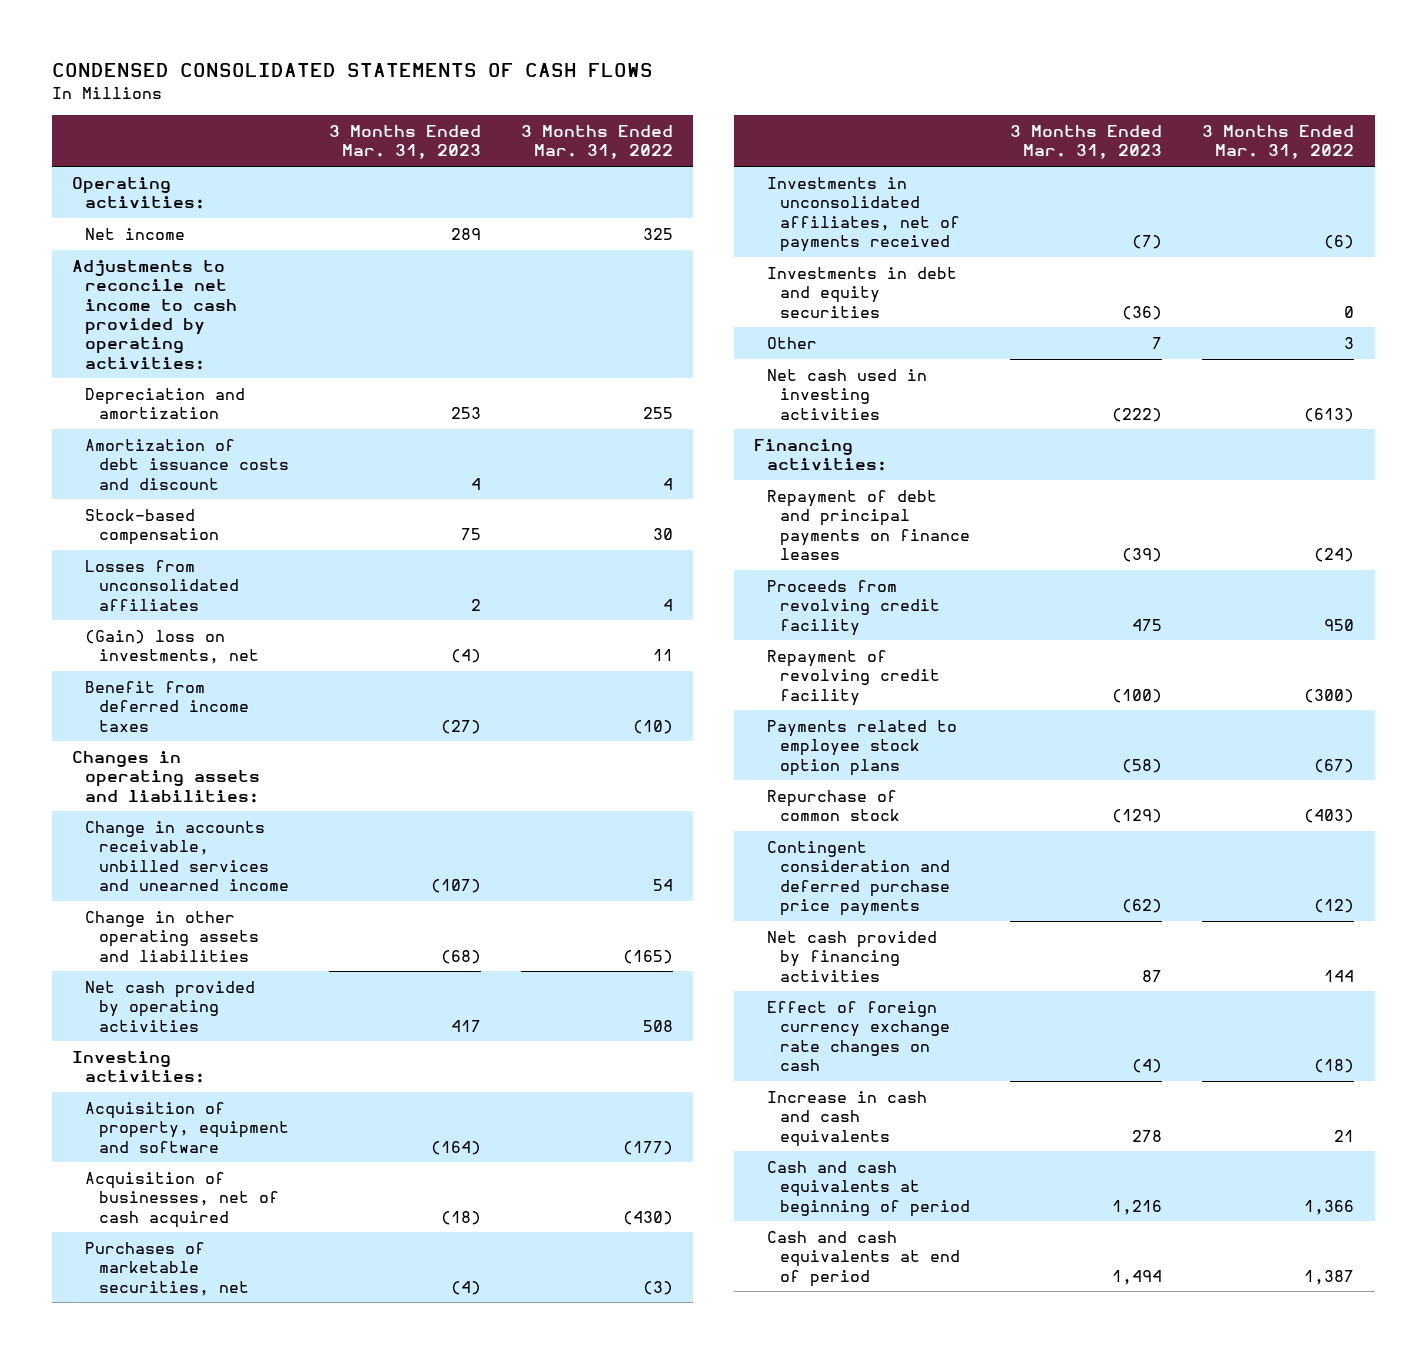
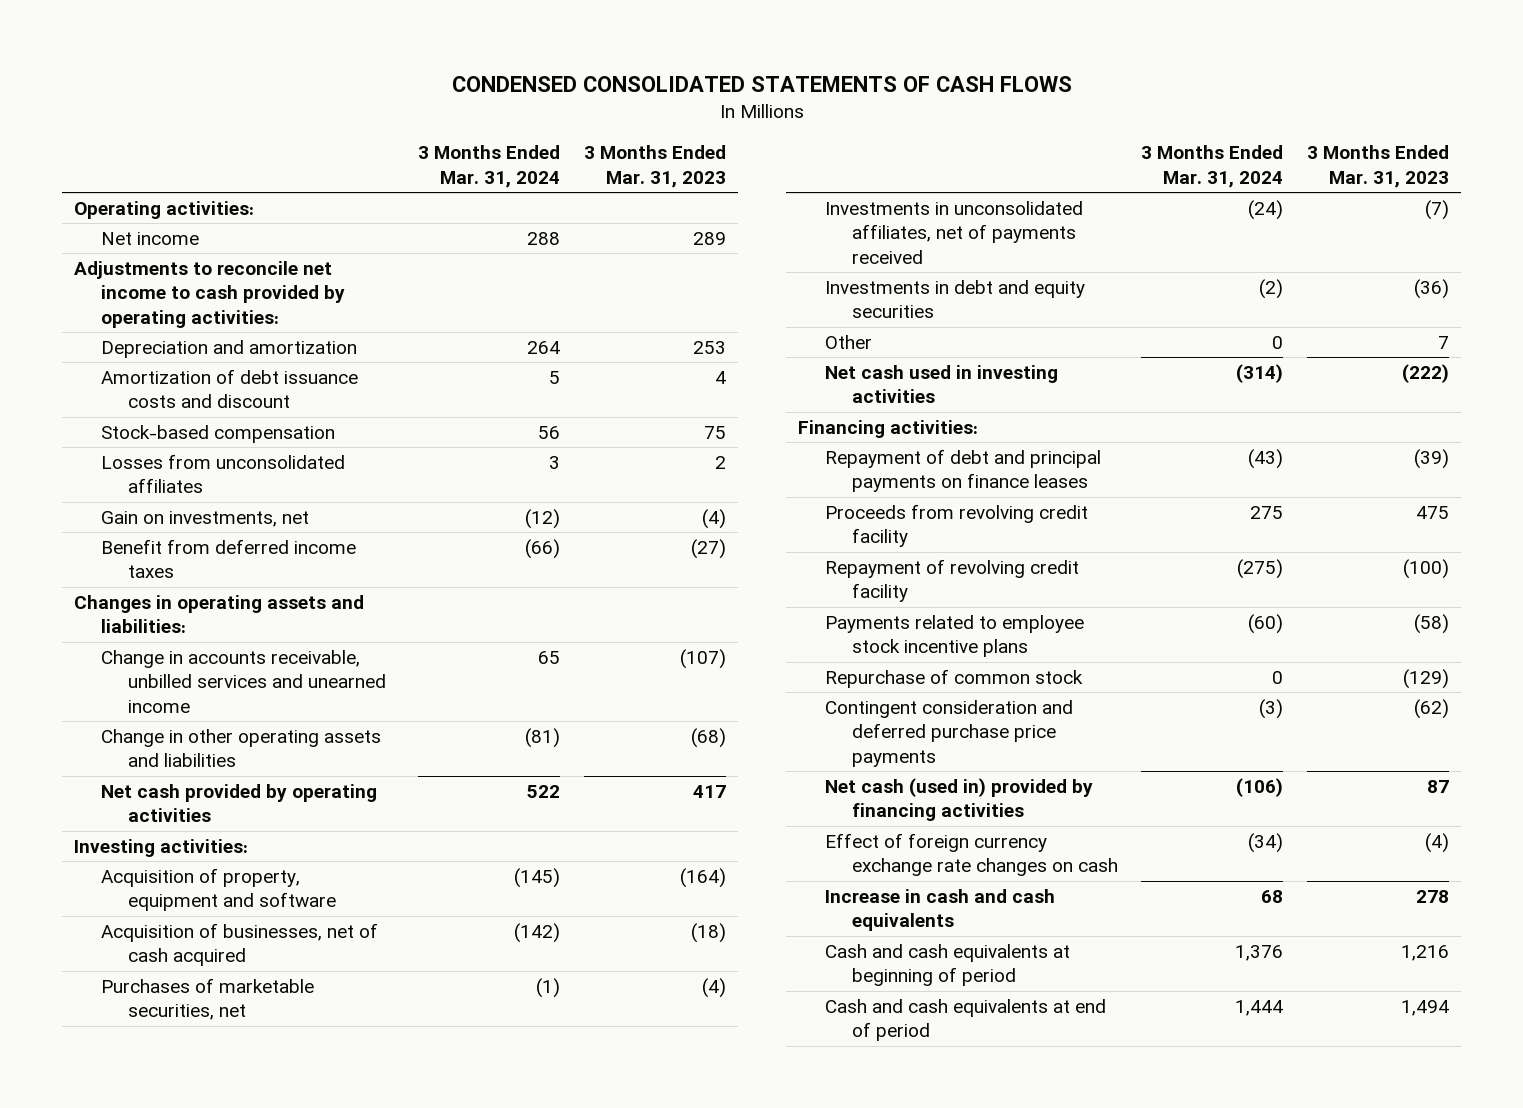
[520,125,673,160] 3 Months Ended Mar. 31, 2022 -> none
none -> [418,145,561,188] 3 Months Ended Mar. 31, 2024
[85,629,259,665] (Gain) loss on investments, net -> [101,511,310,528] Gain on investments, net
[766,719,957,776] Payments related to employee stock option plans -> [824,615,1084,658] Payments related to employee stock incentive plans
[766,930,937,982] Net cash provided by financing activities -> [824,778,1093,822] Net cash (used in) provided by financing activities

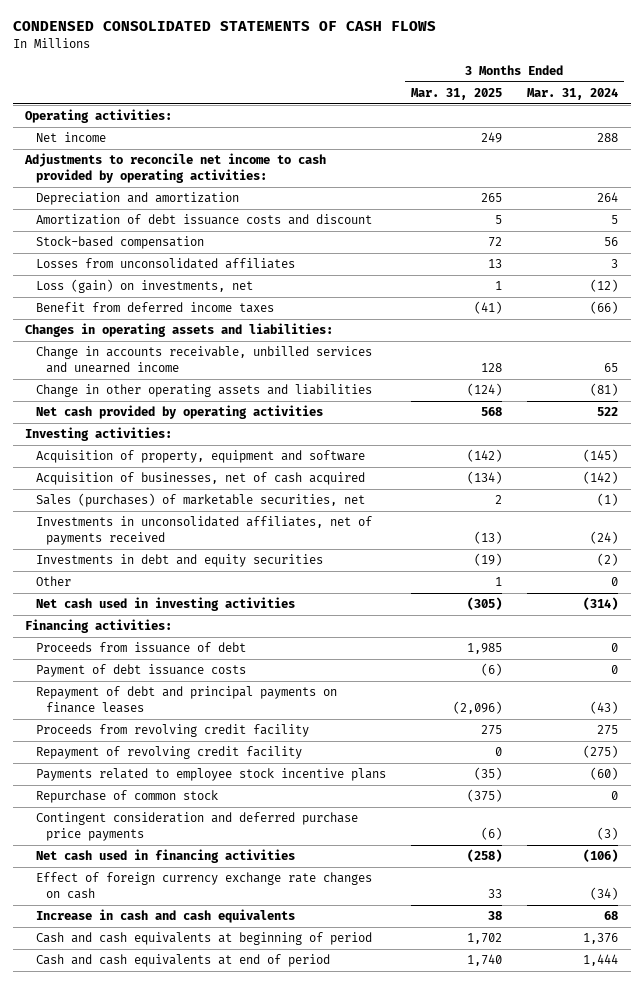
[583,145,726,188] 3 Months Ended Mar. 31, 2023 -> none
none -> [410,88,502,101] Mar. 31, 2025
[101,511,310,528] Gain on investments, net -> [35,279,253,294] Loss (gain) on investments, net
[101,978,315,1021] Purchases of marketable securities, net -> [35,493,365,508] Sales (purchases) of marketable securities, net
none -> [35,642,246,654] Proceeds from issuance of debt
none -> [35,664,246,678] Payment of debt issuance costs
[824,778,1093,822] Net cash (used in) provided by financing activities -> [35,849,295,864] Net cash used in financing activities

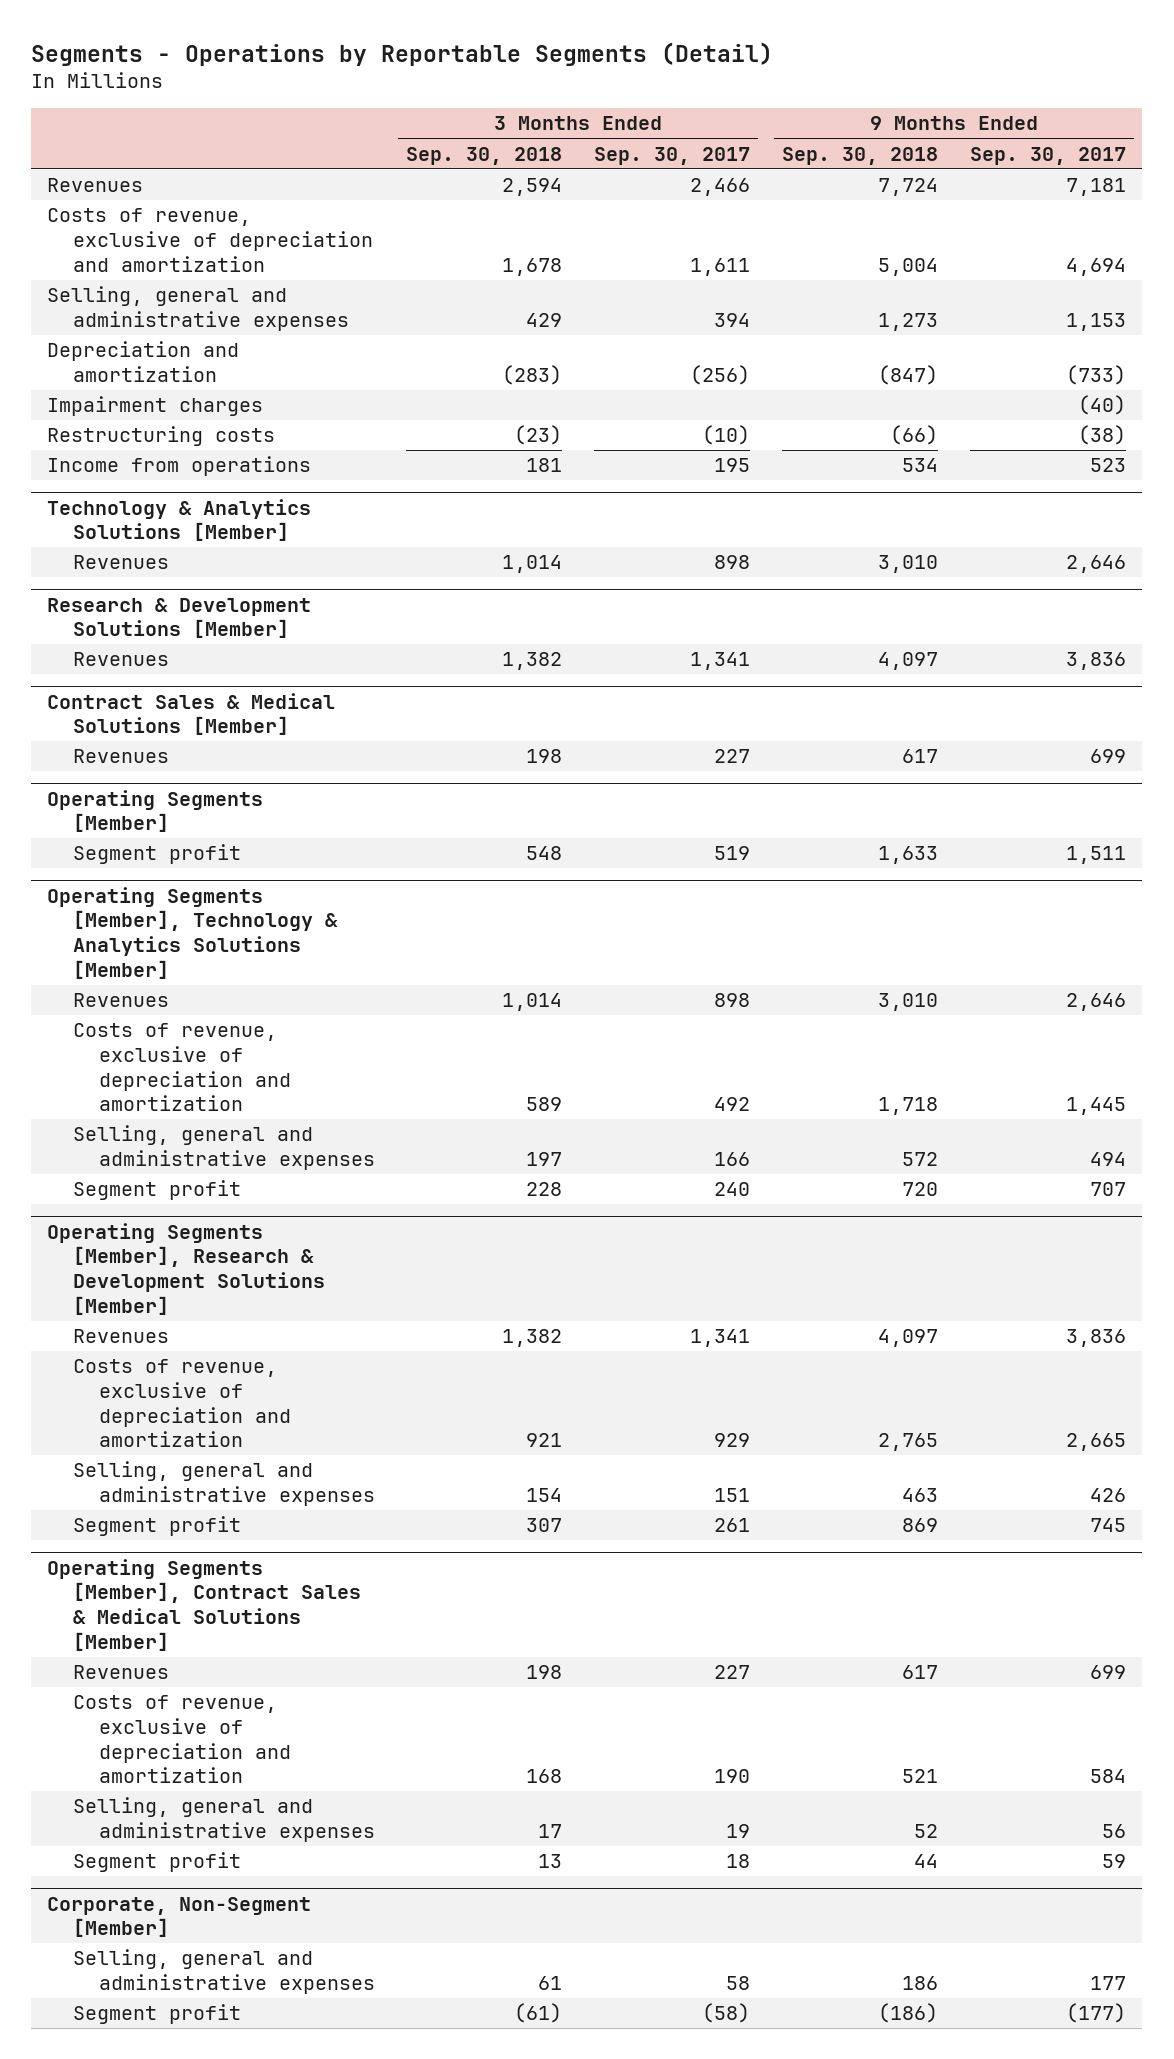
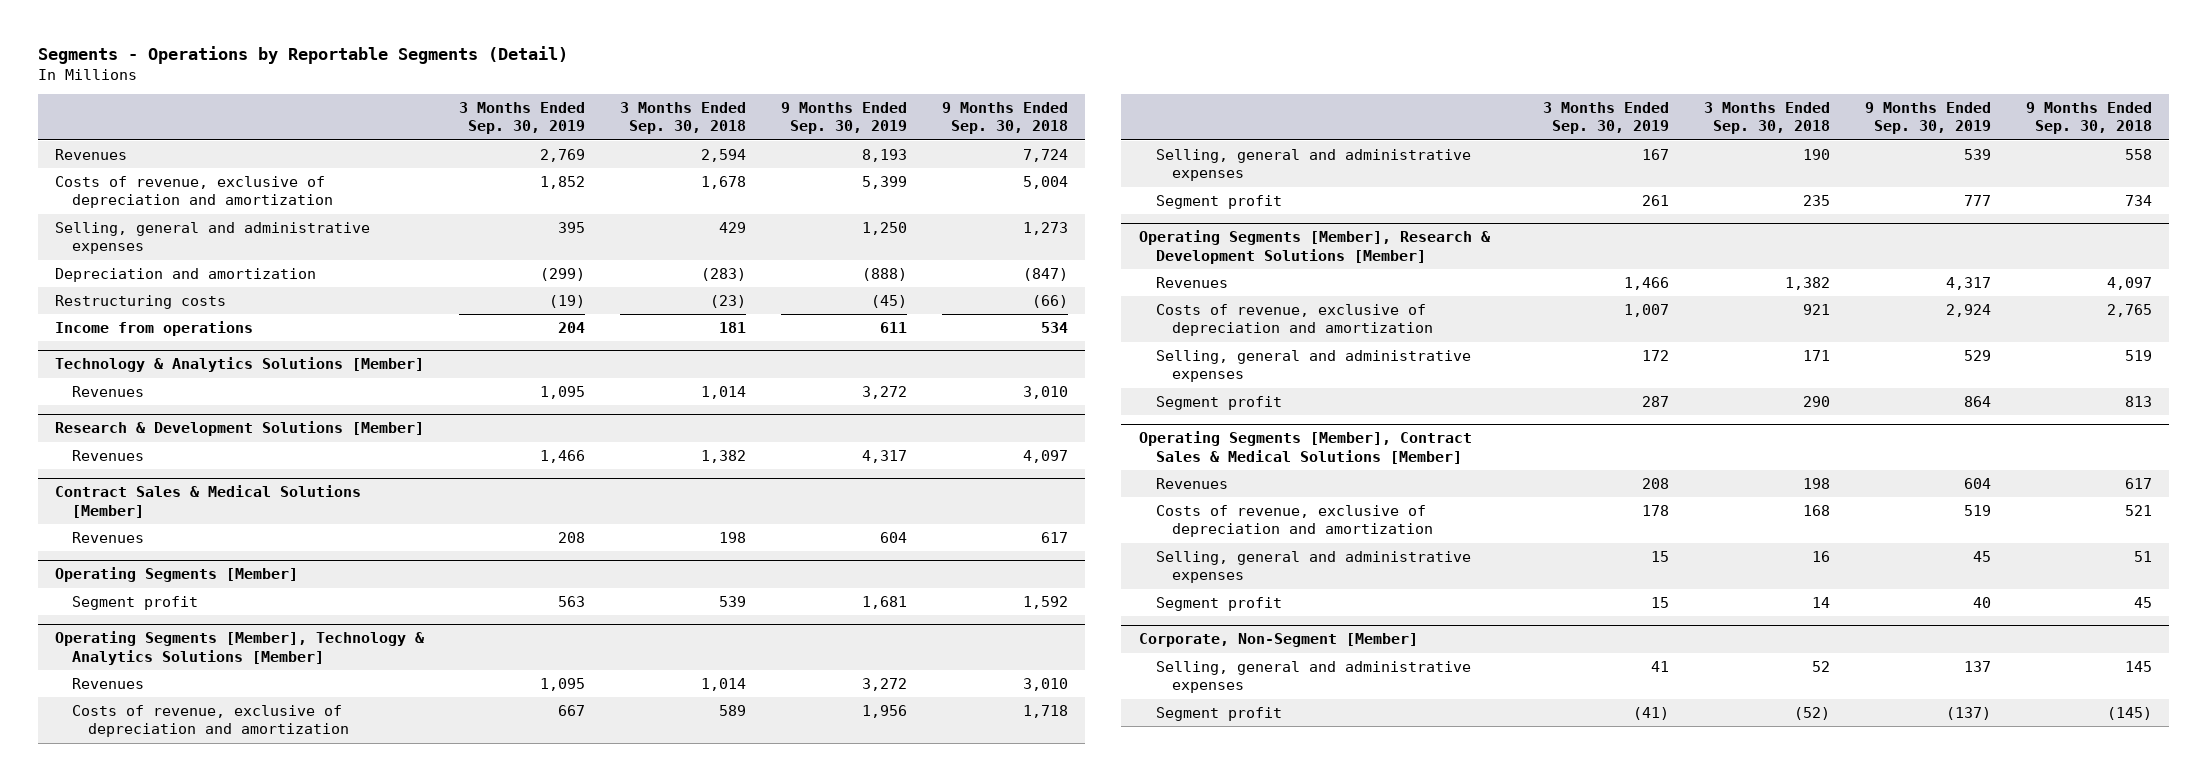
[594,146,751,165] Sep. 30, 2017 -> none
[970,146,1127,165] Sep. 30, 2017 -> none
none -> [458,101,585,135] 3 Months Ended Sep. 30, 2019
none -> [780,101,907,135] 9 Months Ended Sep. 30, 2019
[47,396,264,417] Impairment charges -> none
[526,846,563,861] 548 -> [718,595,746,607] 539
[878,846,939,865] 1,633 -> [1022,595,1068,609] 1,592
[526,1151,563,1166] 197 -> [1802,148,1830,160] 190
[902,1151,939,1166] 572 -> [2124,148,2152,160] 558
[526,1182,563,1197] 228 -> [1802,194,1830,206] 235
[902,1182,939,1197] 720 -> [2124,194,2152,206] 734
[526,1487,563,1502] 154 -> [1802,349,1830,361] 171
[902,1487,939,1502] 463 -> [2124,349,2152,361] 519
[526,1518,563,1533] 307 -> [1802,395,1830,407] 290
[902,1518,939,1533] 869 -> [2124,395,2152,407] 813
[538,1823,563,1838] 17 -> [1811,550,1830,562] 16
[914,1823,939,1838] 52 -> [2133,550,2152,562] 51
[538,1854,563,1869] 13 -> [1811,596,1830,608] 14
[914,1854,939,1869] 44 -> [2133,596,2152,608] 45
[538,1975,563,1990] 61 -> [1811,660,1830,672] 52
[902,1975,939,1990] 186 -> [2124,660,2152,672] 145
[514,2003,563,2024] (61) -> [1793,706,1830,720] (52)
[878,2003,939,2024] (186) -> [2106,706,2152,720] (145)

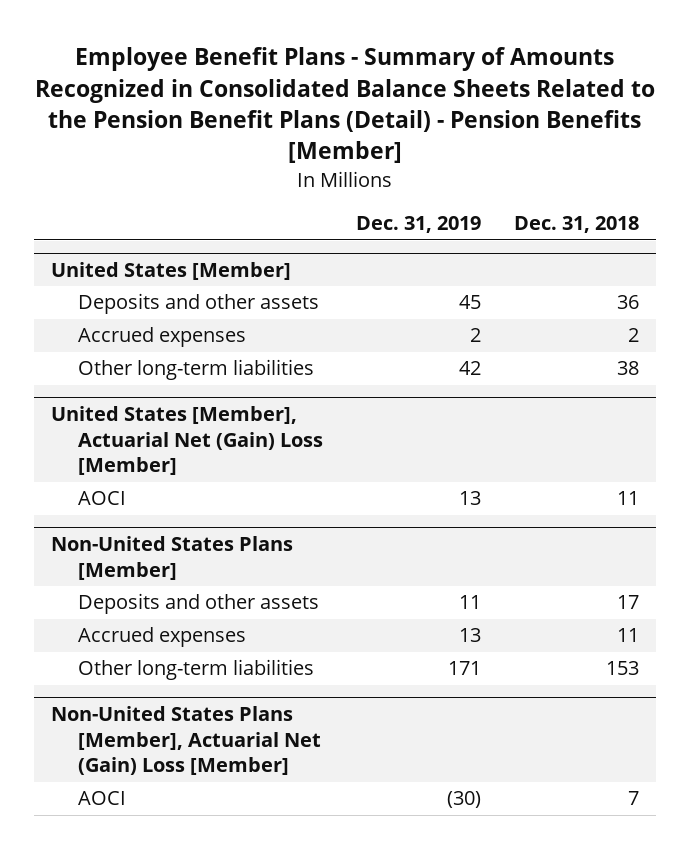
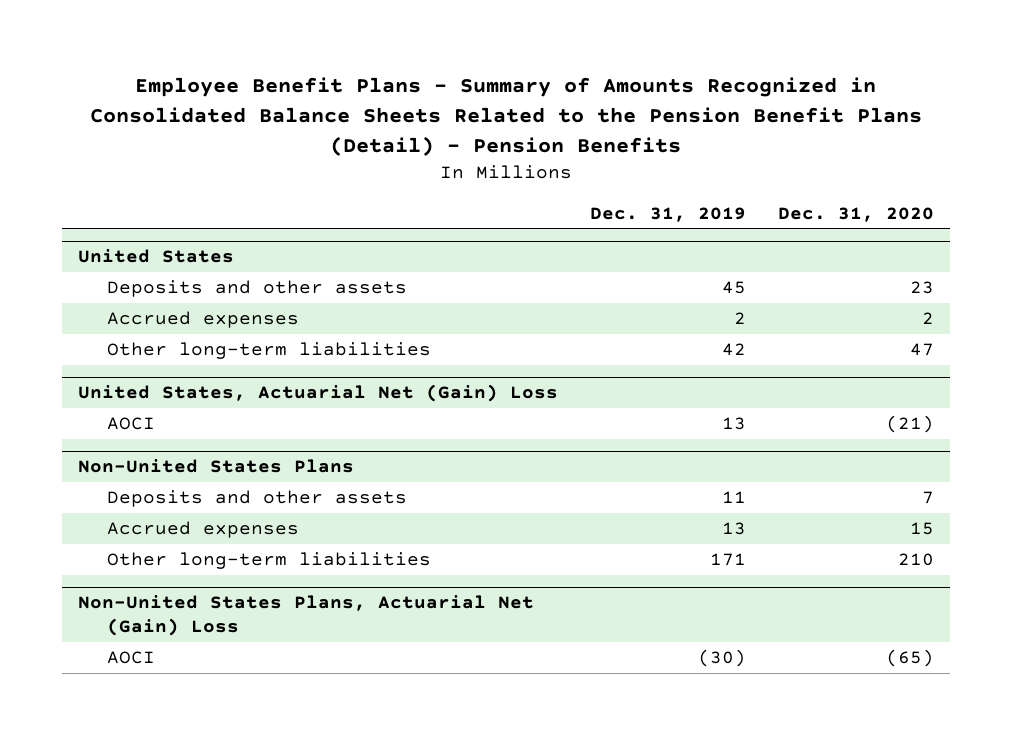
[35,47,656,164] Employee Benefit Plans - Summary of Amounts Recognized in Consolidated Balance Sheets Related to the Pension Benefit Plans (Detail) - Pension Benefits [Member] -> [90,77,923,157] Employee Benefit Plans - Summary of Amounts Recognized in Consolidated Balance Sheets Related to the Pension Benefit Plans (Detail) - Pension Benefits
[514,216,640,234] Dec. 31, 2018 -> none
none -> [777,206,934,222] Dec. 31, 2020
[50,262,291,281] United States [Member] -> [78,249,235,264] United States
[50,406,324,476] United States [Member], Actuarial Net (Gain) Loss [Member] -> [78,384,559,403] United States, Actuarial Net (Gain) Loss
[50,536,293,580] Non-United States Plans [Member] -> [78,459,355,474] Non-United States Plans
[50,706,322,776] Non-United States Plans [Member], Actuarial Net (Gain) Loss [Member] -> [78,595,535,637] Non-United States Plans, Actuarial Net (Gain) Loss

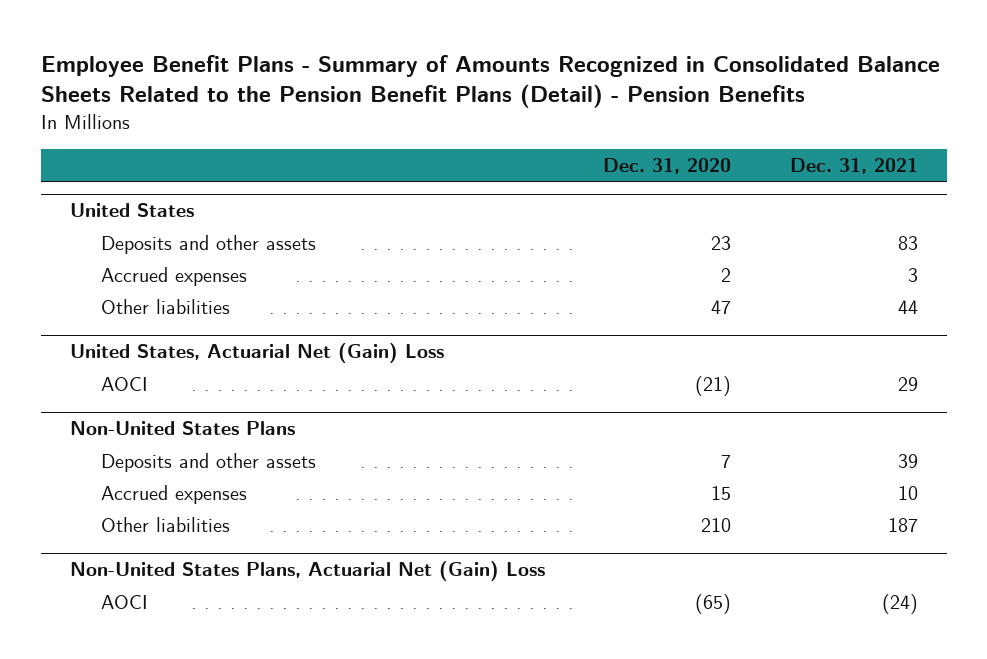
[590,206,747,222] Dec. 31, 2019 -> none
none -> [789,158,918,175] Dec. 31, 2021
[106,342,431,360] Other long-term liabilities -> [101,299,231,315] Other liabilities
[106,552,431,570] Other long-term liabilities -> [101,517,231,533] Other liabilities

